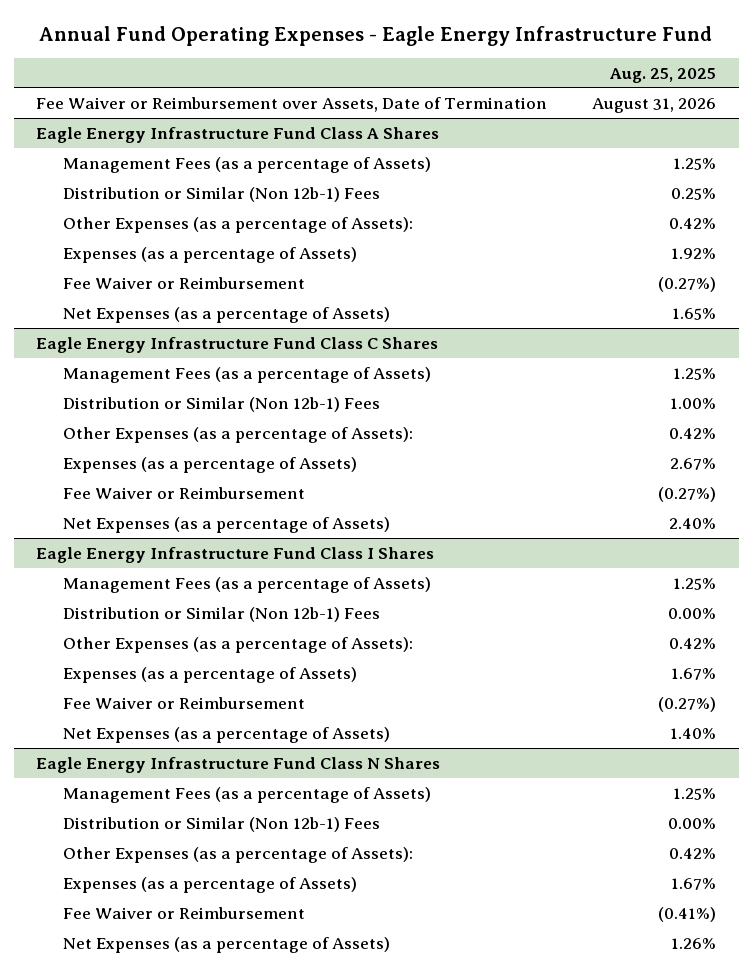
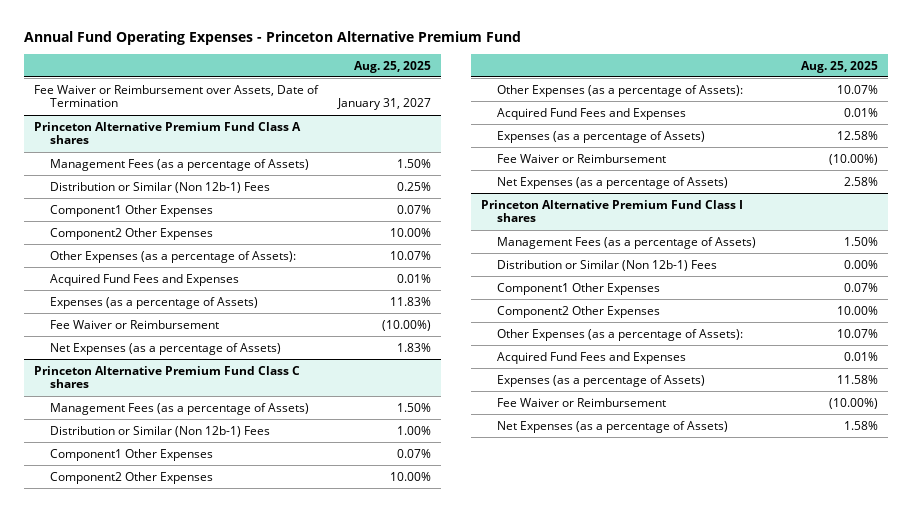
[39,25,713,46] Annual Fund Operating Expenses - Eagle Energy Infrastructure Fund -> [23,30,521,45] Annual Fund Operating Expenses - Princeton Alternative Premium Fund
[36,126,440,143] Eagle Energy Infrastructure Fund Class A Shares -> none
[592,97,717,113] August 31, 2026 -> [336,98,431,111] January 31, 2027
none -> [33,121,301,145] Princeton Alternative Premium Fund Class A shares
[673,157,717,170] 1.25% -> [396,158,431,168] 1.50%
[36,336,439,353] Eagle Energy Infrastructure Fund Class C Shares -> none
none -> [50,204,214,217] Component1 Other Expenses
none -> [50,227,214,240] Component2 Other Expenses
[669,217,717,229] 0.42% -> [389,250,431,260] 10.07%
none -> [50,273,240,286] Acquired Fund Fees and Expenses
[671,247,717,259] 1.92% -> [389,296,431,306] 11.83%
[658,276,717,292] (0.27%) -> [381,319,431,331] (10.00%)
[672,307,717,320] 1.65% -> [396,342,431,352] 1.83%
none -> [33,365,300,389] Princeton Alternative Premium Fund Class C shares
[673,367,717,380] 1.25% -> [396,402,431,412] 1.50%
[36,546,435,563] Eagle Energy Infrastructure Fund Class I Shares -> none
[63,606,381,622] Distribution or Similar (Non 12b-1) Fees -> none
[63,636,414,653] Other Expenses (as a percentage of Assets): -> none
[63,666,358,683] Expenses (as a percentage of Assets) -> none
[63,696,306,709] Fee Waiver or Reimbursement -> none
[63,726,391,743] Net Expenses (as a percentage of Assets) -> none
[36,756,441,773] Eagle Energy Infrastructure Fund Class N Shares -> none
[63,786,432,803] Management Fees (as a percentage of Assets) -> none
none -> [50,448,214,461] Component1 Other Expenses
none -> [50,471,214,484] Component2 Other Expenses
[669,427,717,439] 0.42% -> [836,84,878,94] 10.07%
none -> [496,107,686,120] Acquired Fund Fees and Expenses
[670,457,717,470] 2.67% -> [836,130,878,140] 12.58%
[658,486,717,502] (0.27%) -> [828,153,878,165] (10.00%)
[669,517,717,529] 2.40% -> [843,176,878,186] 2.58%
none -> [480,199,743,223] Princeton Alternative Premium Fund Class I shares
[673,577,717,590] 1.25% -> [843,236,878,246] 1.50%
none -> [496,282,660,295] Component1 Other Expenses
none -> [496,305,660,318] Component2 Other Expenses
[669,847,717,859] 0.42% -> [836,328,878,338] 10.07%
none -> [496,351,686,364] Acquired Fund Fees and Expenses
[671,877,717,890] 1.67% -> [836,374,878,384] 11.58%
[658,906,717,922] (0.41%) -> [828,397,878,409] (10.00%)
[671,937,717,949] 1.26% -> [843,420,878,430] 1.58%

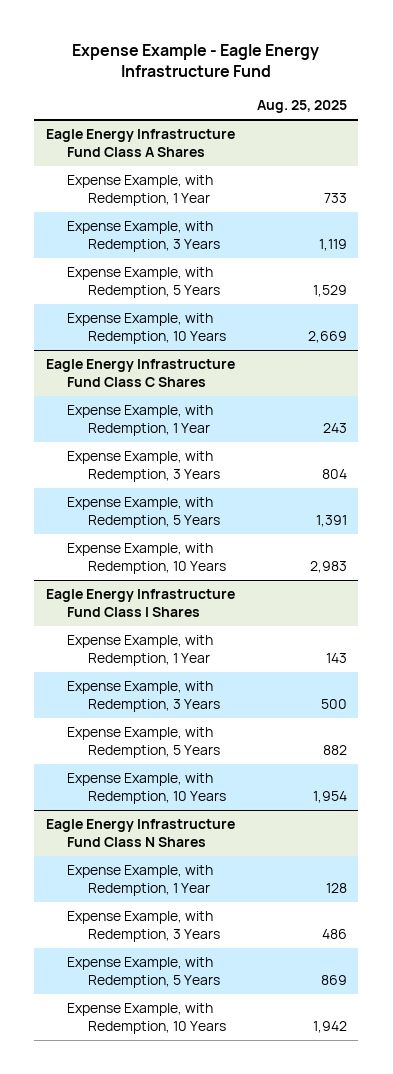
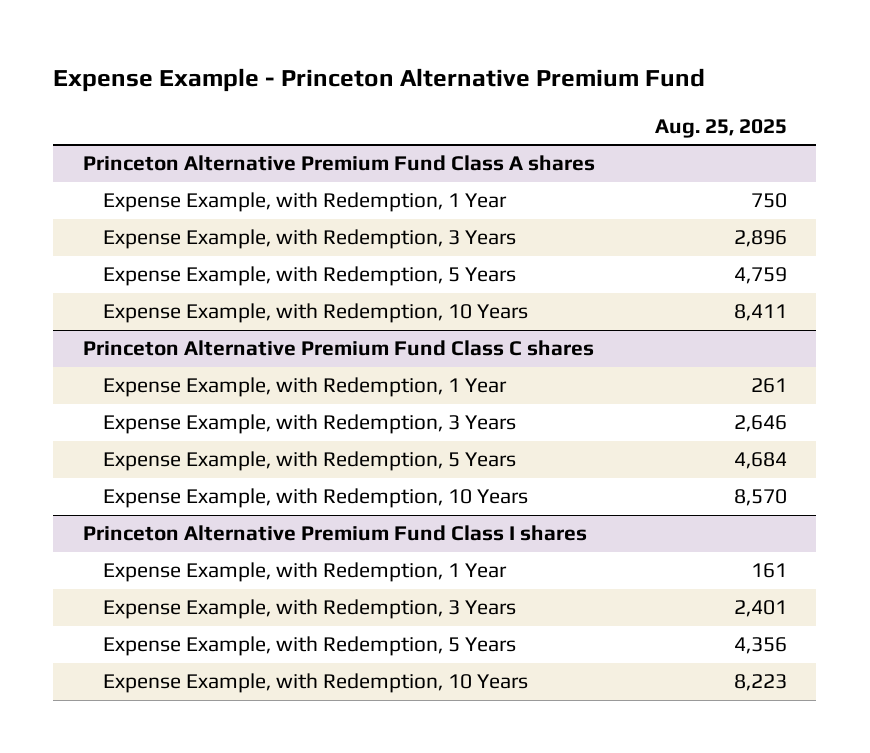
[72,43,320,78] Expense Example - Eagle Energy Infrastructure Fund -> [53,68,706,93] Expense Example - Princeton Alternative Premium Fund
[45,129,235,157] Eagle Energy Infrastructure Fund Class A Shares -> none
[45,359,235,387] Eagle Energy Infrastructure Fund Class C Shares -> none
[45,589,235,617] Eagle Energy Infrastructure Fund Class I Shares -> none
[45,819,235,847] Eagle Energy Infrastructure Fund Class N Shares -> none
[67,865,214,896] Expense Example, with Redemption, 1 Year -> none
[67,911,221,942] Expense Example, with Redemption, 3 Years -> none
[67,957,221,988] Expense Example, with Redemption, 5 Years -> none
[67,1003,227,1034] Expense Example, with Redemption, 10 Years -> none
none -> [83,155,596,172] Princeton Alternative Premium Fund Class A shares
[324,192,348,203] 733 -> [750,193,787,209] 750
[319,238,348,251] 1,119 -> [733,230,787,248] 2,896
[313,284,348,297] 1,529 -> [733,267,787,285] 4,759
[308,330,348,343] 2,669 -> [733,304,787,322] 8,411
none -> [83,340,595,357] Princeton Alternative Premium Fund Class C shares
[323,422,348,433] 243 -> [750,378,787,394] 261
[322,468,348,479] 804 -> [733,415,787,433] 2,646
[316,514,348,527] 1,391 -> [733,452,787,470] 4,684
[310,560,348,573] 2,983 -> [733,489,787,507] 8,570
none -> [83,525,588,542] Princeton Alternative Premium Fund Class I shares
[326,652,348,663] 143 -> [750,563,787,579] 161
[321,698,348,709] 500 -> [733,600,787,618] 2,401
[323,744,348,755] 882 -> [733,637,787,655] 4,356
[313,790,348,803] 1,954 -> [733,674,787,692] 8,223

